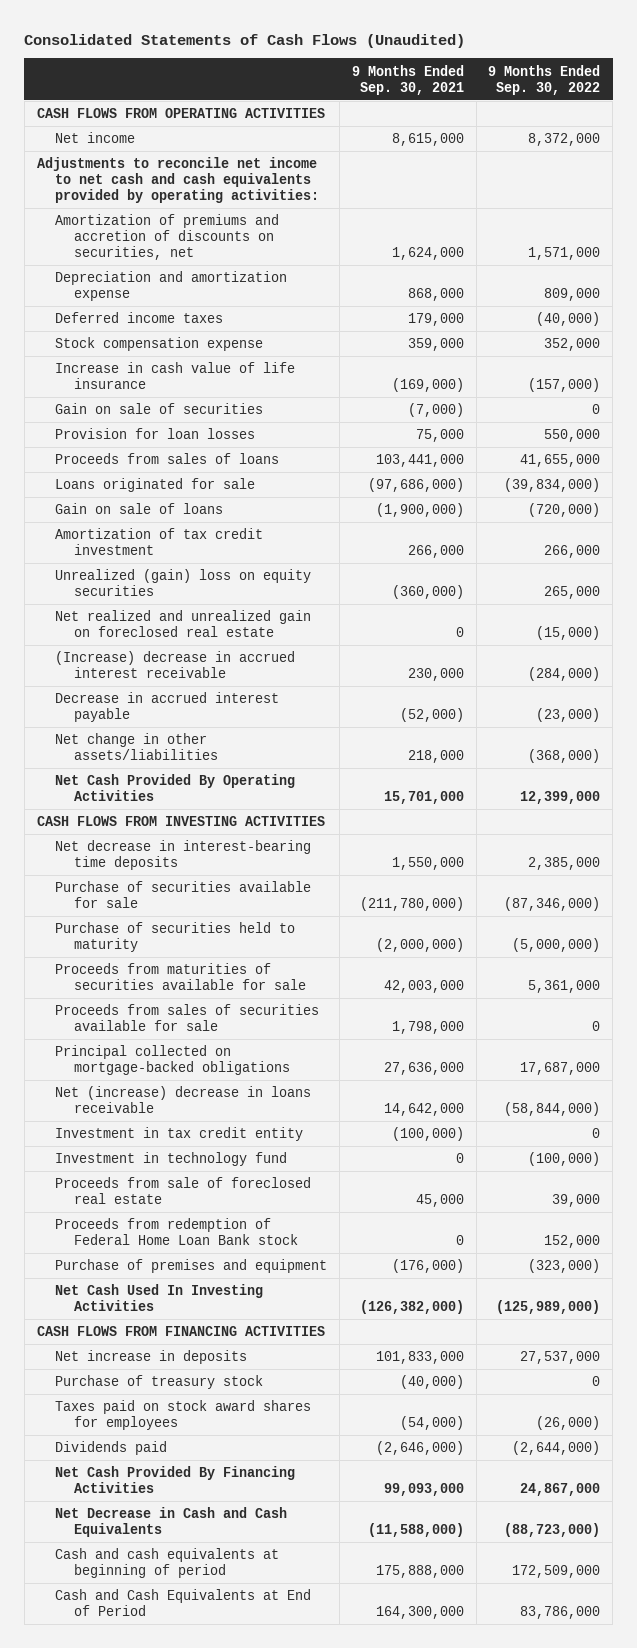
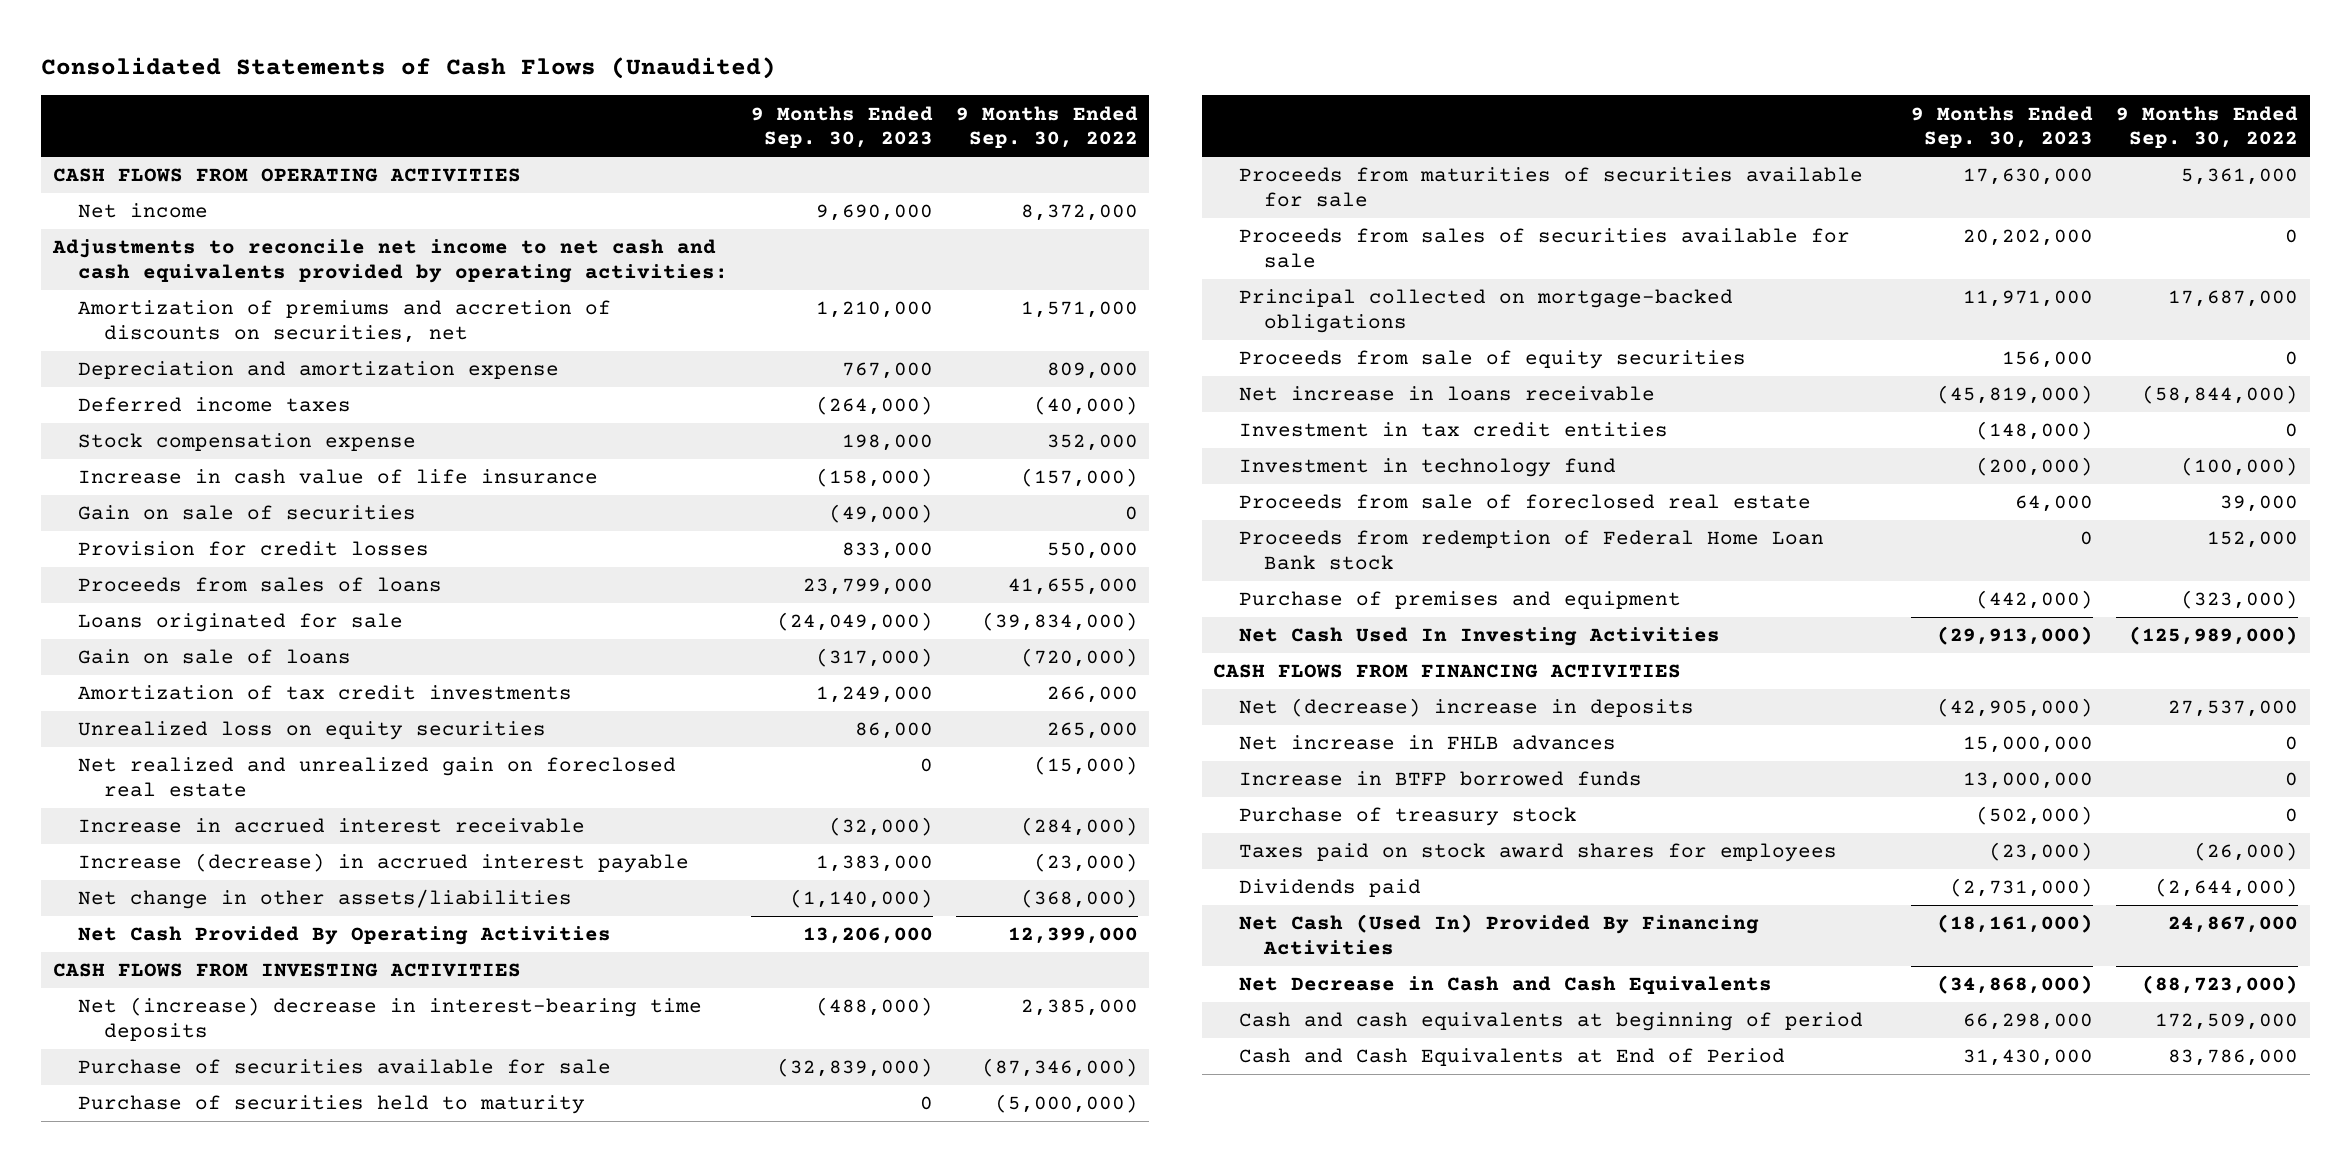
[351,64,464,95] 9 Months Ended Sep. 30, 2021 -> none
none -> [750,105,933,149] 9 Months Ended Sep. 30, 2023
[55,428,256,440] Provision for loan losses -> [78,541,430,557] Provision for credit losses
[55,528,264,556] Amortization of tax credit investment -> [78,685,573,701] Amortization of tax credit investments
[55,569,312,597] Unrealized (gain) loss on equity securities -> [78,721,547,741] Unrealized loss on equity securities
[55,651,296,679] (Increase) decrease in accrued interest receivable -> [78,818,586,834] Increase in accrued interest receivable
[55,692,280,723] Decrease in accrued interest payable -> [78,853,690,874] Increase (decrease) in accrued interest payable
[55,840,312,871] Net decrease in interest-bearing time deposits -> [78,997,703,1042] Net (increase) decrease in interest-bearing time deposits
none -> [1238,350,1746,370] Proceeds from sale of equity securities
[55,1086,312,1114] Net (increase) decrease in loans receivable -> [1238,386,1655,402] Net increase in loans receivable
[55,1127,304,1142] Investment in tax credit entity -> [1238,422,1668,438] Investment in tax credit entities
[55,1350,248,1365] Net increase in deposits -> [1238,698,1694,718] Net (decrease) increase in deposits
none -> [1238,735,1616,751] Net increase in FHLB advances
none -> [1238,771,1642,787] Increase in BTFP borrowed funds
[55,1466,296,1494] Net Cash Provided By Financing Activities -> [1238,914,1759,956] Net Cash (Used In) Provided By Financing Activities

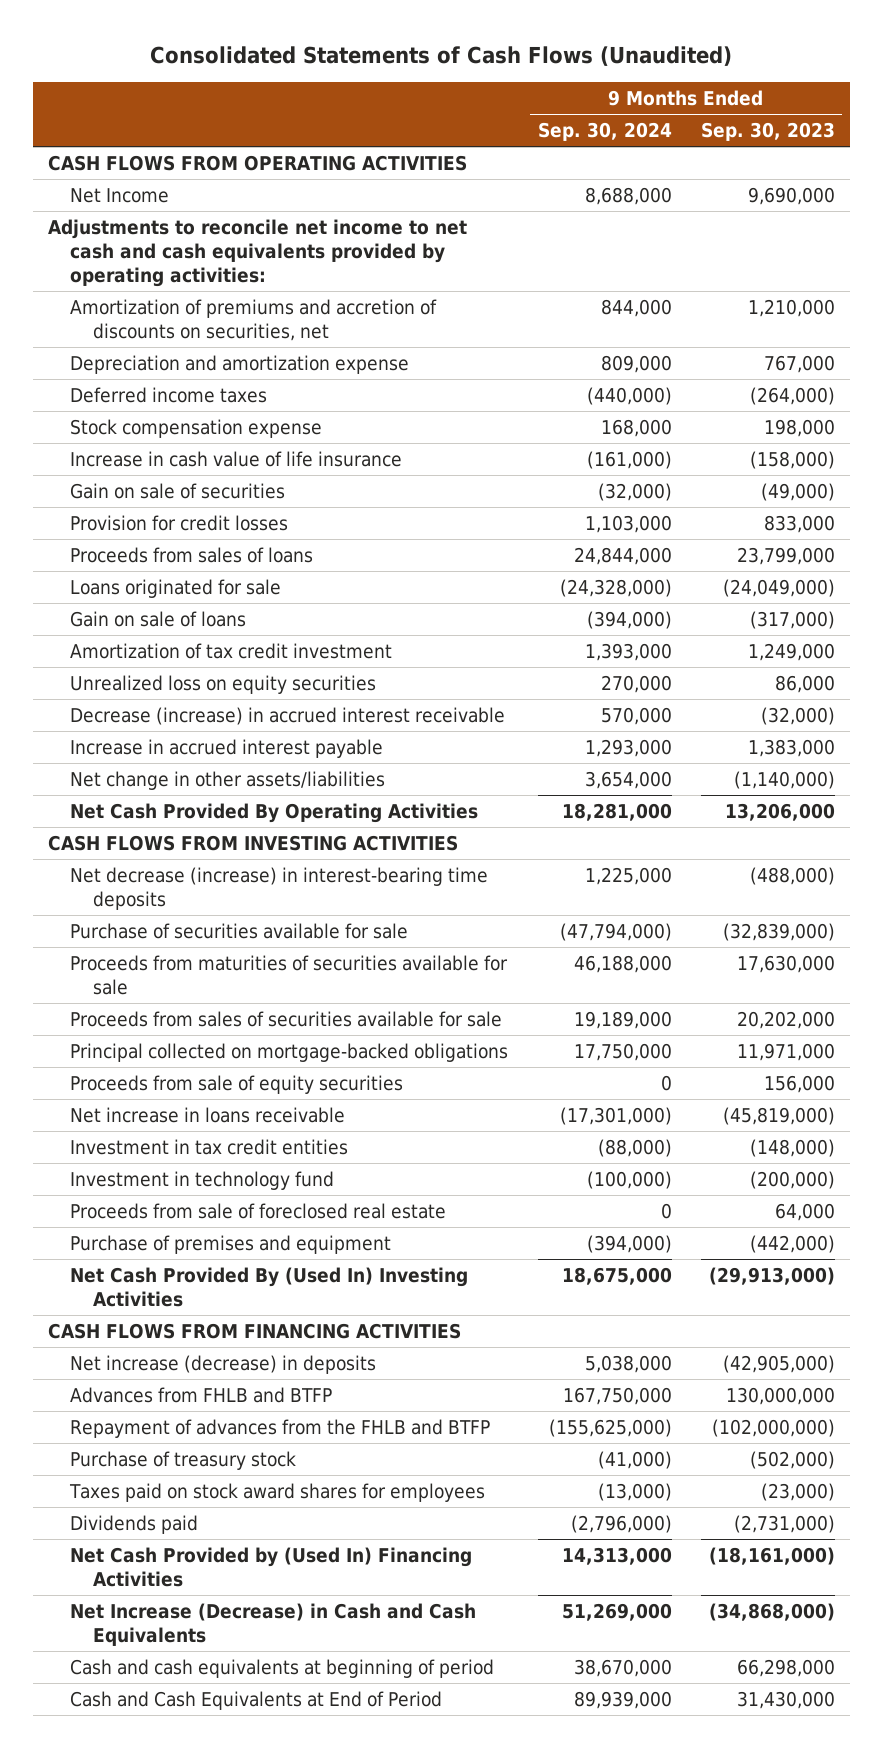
[955,105,1138,149] 9 Months Ended Sep. 30, 2022 -> none
none -> [537,122,672,142] Sep. 30, 2024
[78,203,209,219] Net income -> [70,188,170,204] Net Income
[78,685,573,701] Amortization of tax credit investments -> [70,643,393,660] Amortization of tax credit investment
[78,757,677,798] Net realized and unrealized gain on foreclosed real estate -> none
[78,818,586,834] Increase in accrued interest receivable -> [70,707,506,726] Decrease (increase) in accrued interest receivable
[78,853,690,874] Increase (decrease) in accrued interest payable -> [70,739,384,759] Increase in accrued interest payable
[78,997,703,1042] Net (increase) decrease in interest-bearing time deposits -> [70,867,489,911] Net decrease (increase) in interest-bearing time deposits
[78,1095,586,1115] Purchase of securities held to maturity -> none
[1238,530,1824,571] Proceeds from redemption of Federal Home Loan Bank stock -> none
[1238,627,1720,647] Net Cash Used In Investing Activities -> [70,1267,469,1308] Net Cash Provided By (Used In) Investing Activities
[1238,771,1642,787] Increase in BTFP borrowed funds -> none
[1238,698,1694,718] Net (decrease) increase in deposits -> [70,1355,377,1375] Net increase (decrease) in deposits
[1238,735,1616,751] Net increase in FHLB advances -> [70,1387,333,1404] Advances from FHLB and BTFP
[1963,736,2094,754] 15,000,000 -> [725,1387,835,1406] 130,000,000
none -> [70,1419,491,1439] Repayment of advances from the FHLB and BTFP
[1238,914,1759,956] Net Cash (Used In) Provided By Financing Activities -> [70,1547,473,1588] Net Cash Provided by (Used In) Financing Activities
[1238,976,1772,995] Net Decrease in Cash and Cash Equivalents -> [70,1603,477,1647] Net Increase (Decrease) in Cash and Cash Equivalents

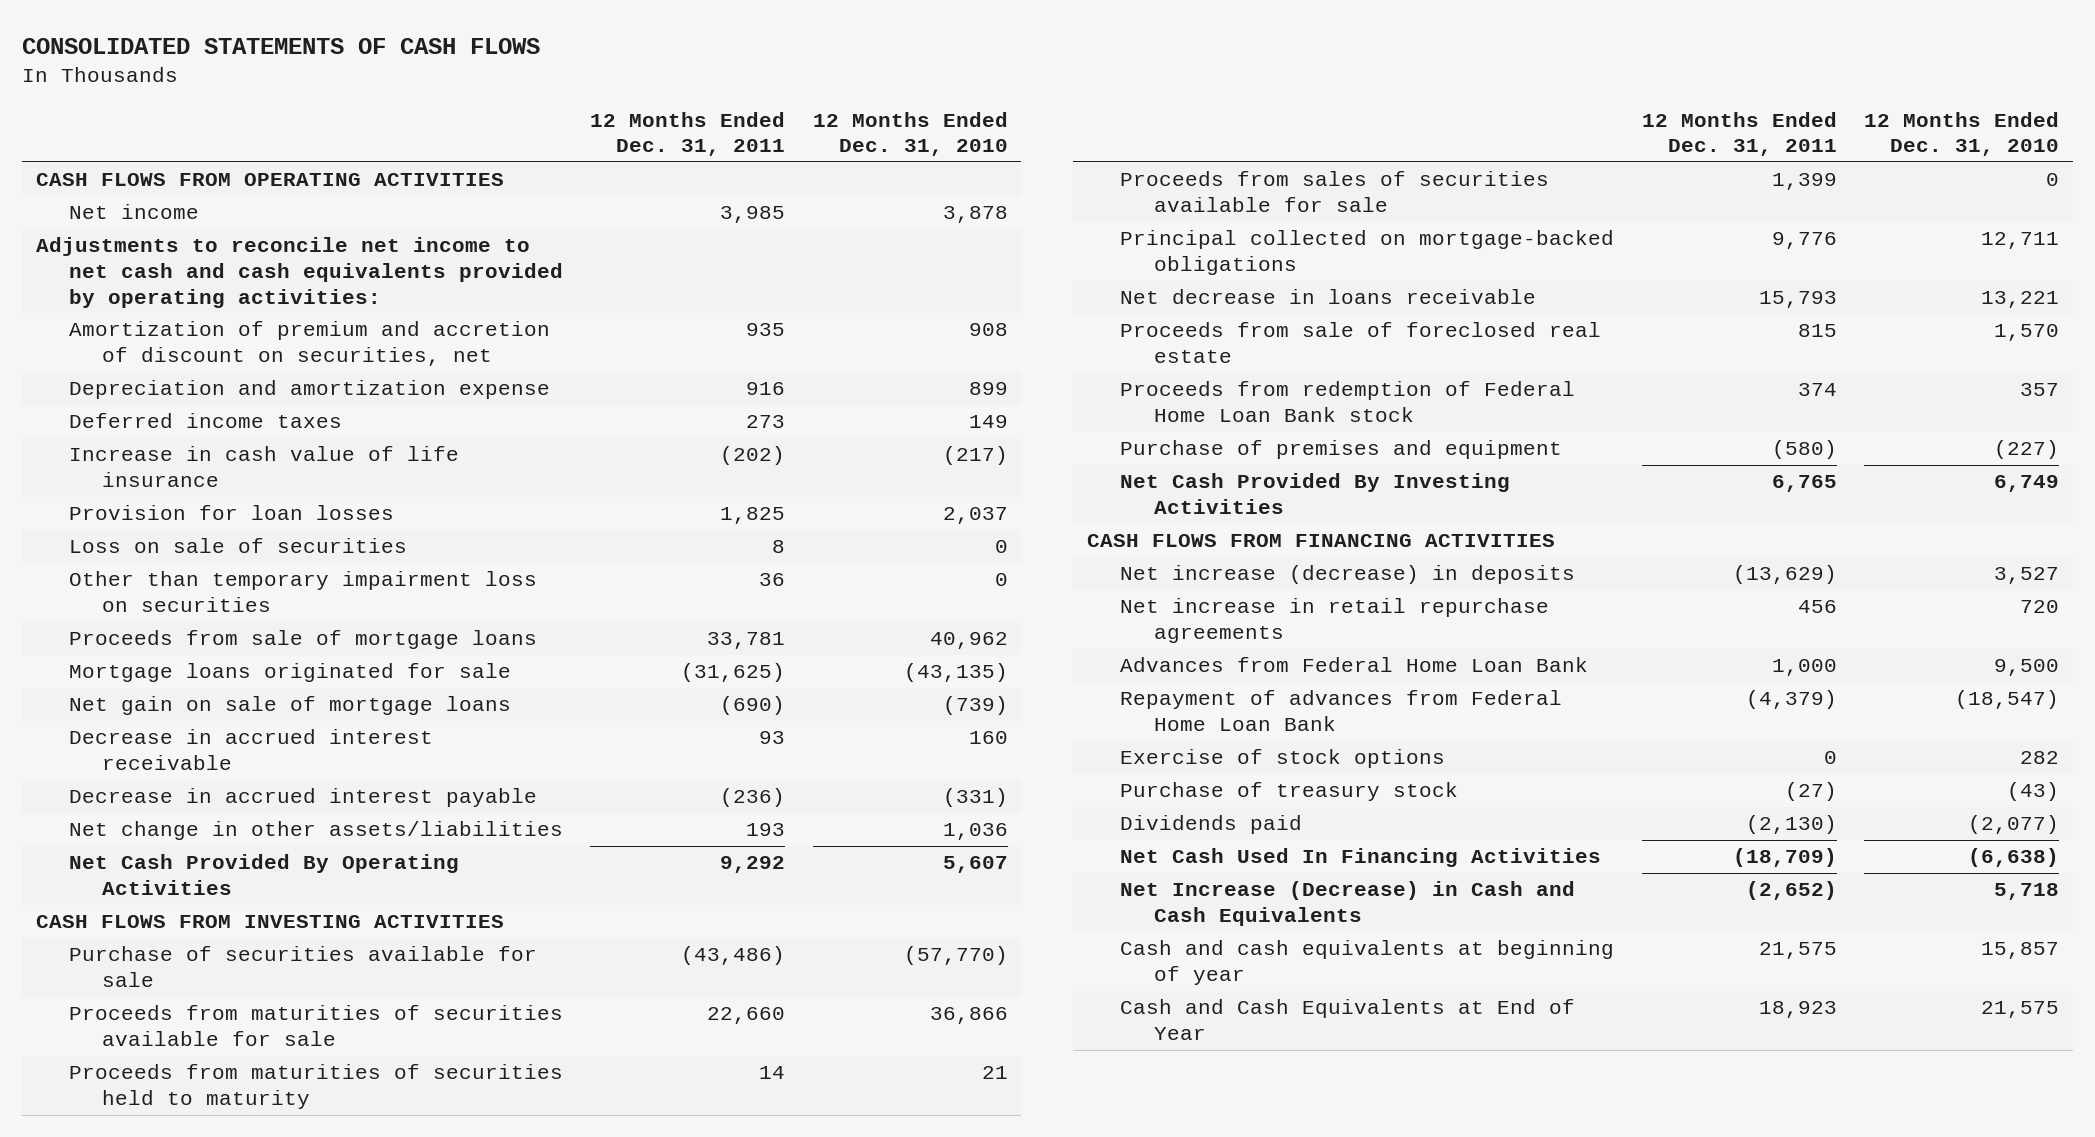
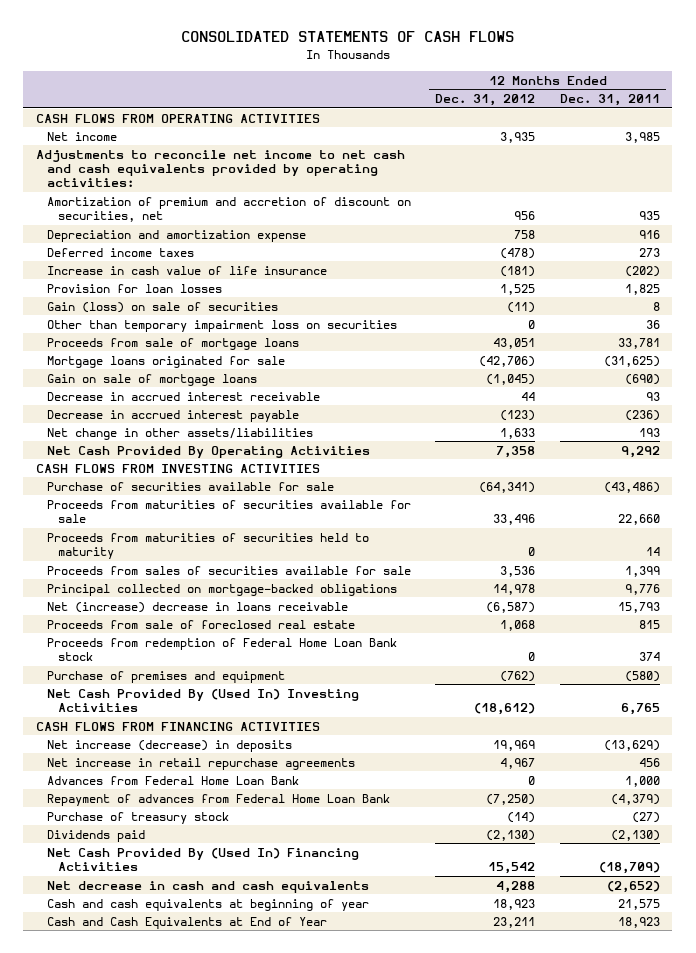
[812,111,1008,157] 12 Months Ended Dec. 31, 2010 -> none
none -> [435,94,536,107] Dec. 31, 2012
[68,538,407,554] Loss on sale of securities -> [46,301,278,313] Gain (loss) on sale of securities
[68,696,511,716] Net gain on sale of mortgage loans -> [46,373,257,386] Gain on sale of mortgage loans
[1120,289,1537,305] Net decrease in loans receivable -> [46,601,348,613] Net (increase) decrease in loans receivable
[1120,473,1511,515] Net Cash Provided By Investing Activities -> [46,688,359,713] Net Cash Provided By (Used In) Investing Activities
[1120,749,1446,769] Exercise of stock options -> none
[1120,848,1602,868] Net Cash Used In Financing Activities -> [46,847,359,872] Net Cash Provided By (Used In) Financing Activities
[1120,881,1576,927] Net Increase (Decrease) in Cash and Cash Equivalents -> [46,880,369,893] Net decrease in cash and cash equivalents

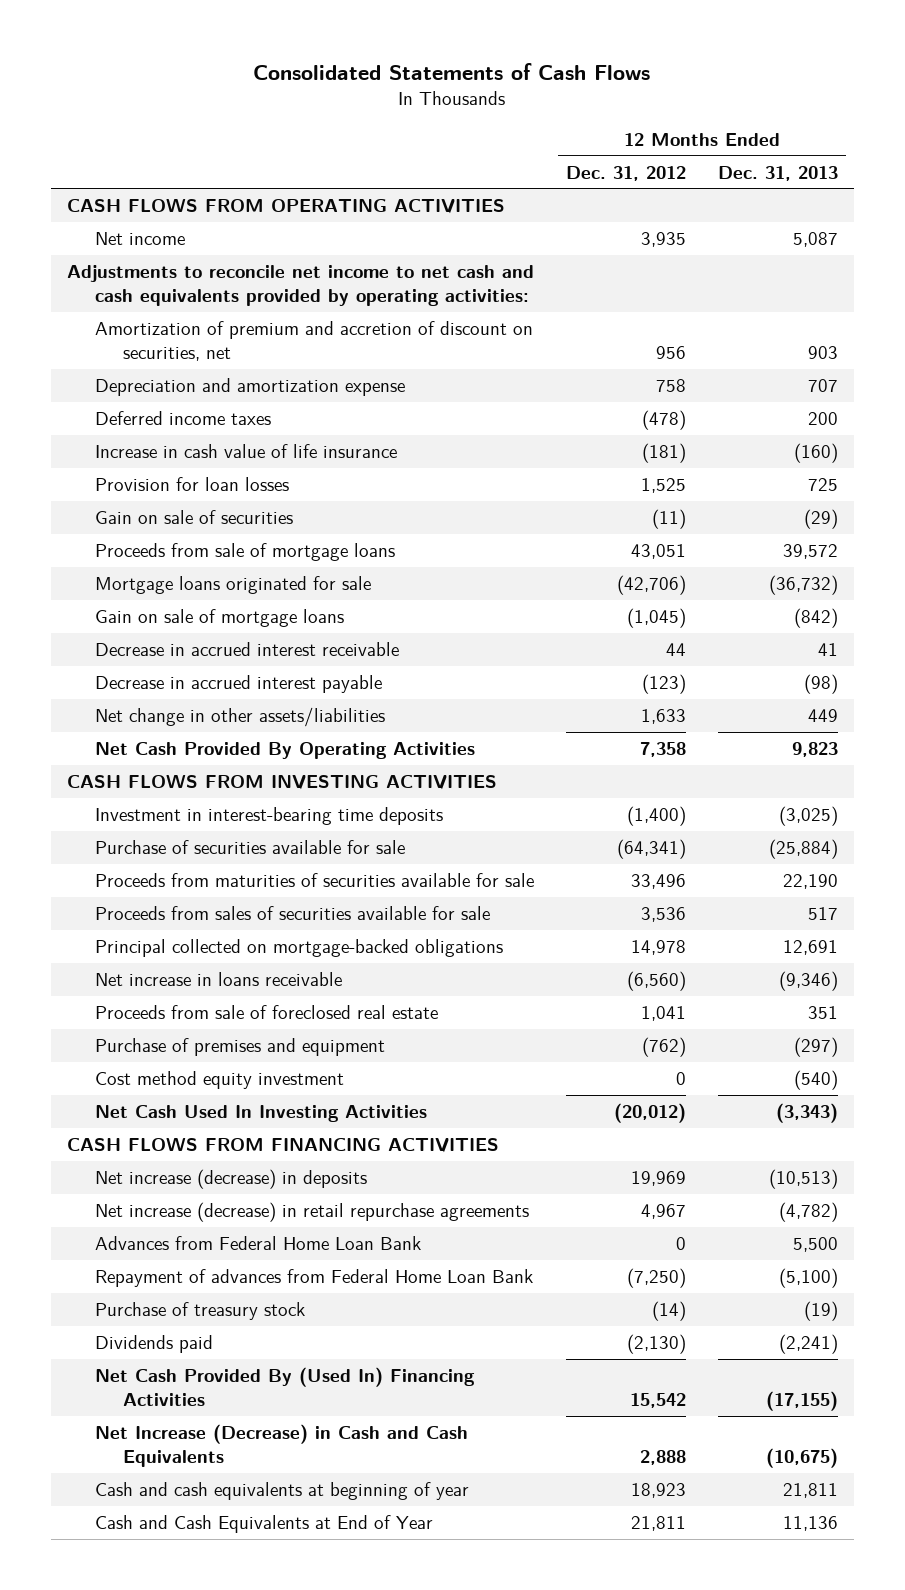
[180,31,514,43] CONSOLIDATED STATEMENTS OF CASH FLOWS -> [253,62,651,80] Consolidated Statements of Cash Flows
[560,94,661,107] Dec. 31, 2011 -> none
none -> [718,165,839,181] Dec. 31, 2013
[46,319,397,332] Other than temporary impairment loss on securities -> none
[46,301,278,313] Gain (loss) on sale of securities -> [94,509,293,524] Gain on sale of securities
none -> [94,806,443,825] Investment in interest-bearing time deposits
[46,532,369,560] Proceeds from maturities of securities held to maturity -> none
[46,637,397,662] Proceeds from redemption of Federal Home Loan Bank stock -> none
[46,601,348,613] Net (increase) decrease in loans receivable -> [94,971,342,986] Net increase in loans receivable
[486,601,536,613] (6,587) -> [627,970,687,991] (6,560)
[500,619,536,631] 1,068 -> [641,1005,687,1021] 1,041
none -> [94,1070,344,1089] Cost method equity investment
[46,688,359,713] Net Cash Provided By (Used In) Investing Activities -> [94,1104,427,1122] Net Cash Used In Investing Activities
[474,703,536,716] (18,612) -> [614,1102,687,1123] (20,012)
[46,757,355,770] Net increase in retail repurchase agreements -> [94,1201,529,1222] Net increase (decrease) in retail repurchase agreements
[46,880,369,893] Net decrease in cash and cash equivalents -> [94,1423,468,1467] Net Increase (Decrease) in Cash and Cash Equivalents
[496,880,536,893] 4,288 -> [640,1449,687,1465] 2,888
[493,916,536,928] 23,211 -> [631,1515,687,1531] 21,811

